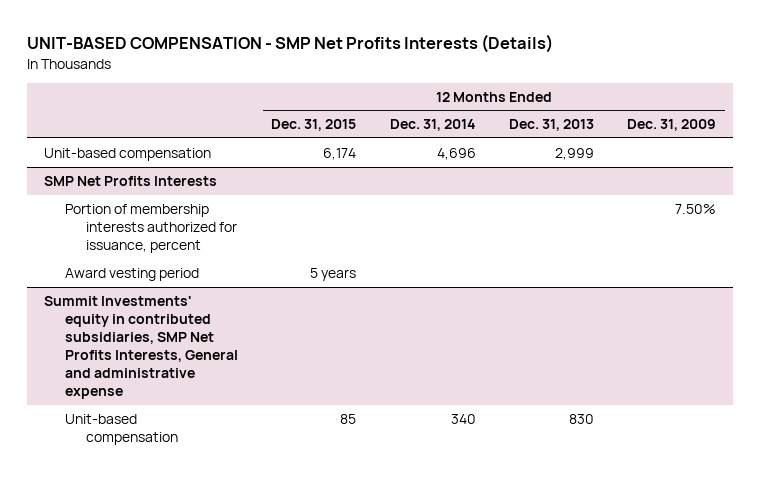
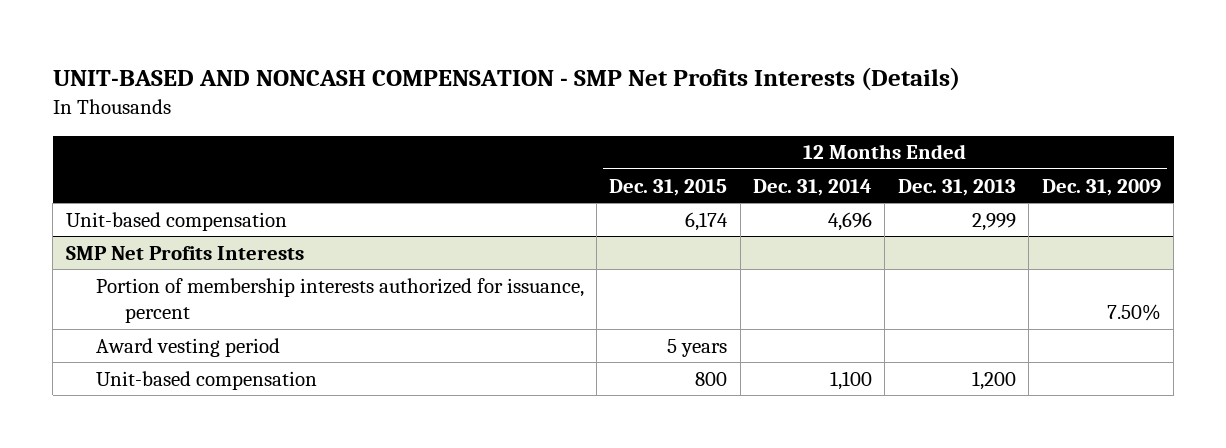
[27,34,554,54] UNIT-BASED COMPENSATION - SMP Net Profits Interests (Details) -> [52,66,960,91] UNIT-BASED AND NONCASH COMPENSATION - SMP Net Profits Interests (Details)
[44,295,238,400] Summit Investments' equity in contributed subsidiaries, SMP Net Profits Interests, General and administrative expense -> none
[340,413,357,424] 85 -> [695,371,728,386] 800
[450,413,476,424] 340 -> [830,370,873,390] 1,100
[569,413,595,424] 830 -> [971,370,1016,390] 1,200

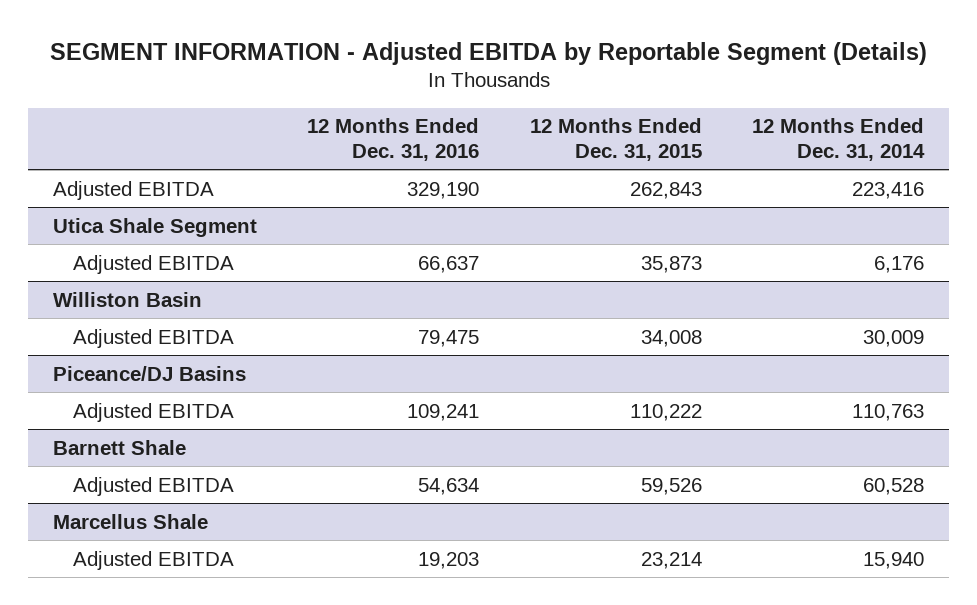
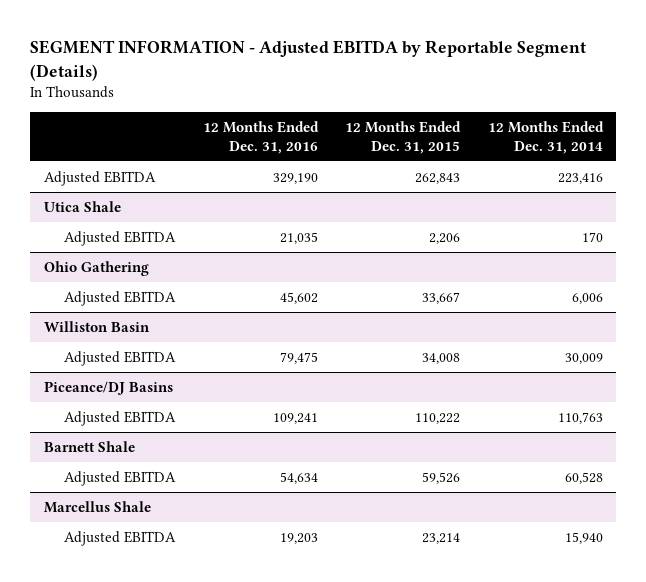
[53,217,258,237] Utica Shale Segment -> [43,200,121,212] Utica Shale
[418,255,480,273] 66,637 -> [279,231,318,244] 21,035
[640,255,702,273] 35,873 -> [429,232,461,244] 2,206
[873,255,924,273] 6,176 -> [581,231,603,242] 170
none -> [43,260,149,276] Ohio Gathering
none -> [64,290,177,306] Adjusted EBITDA

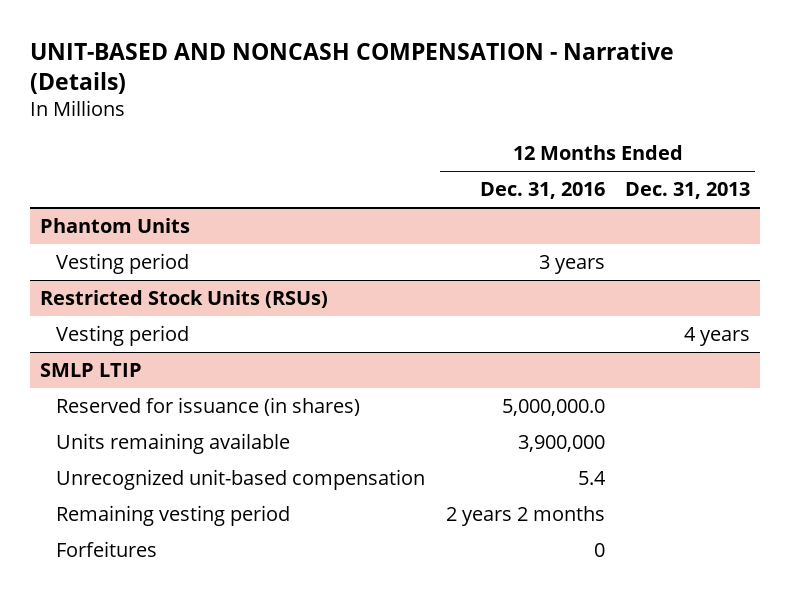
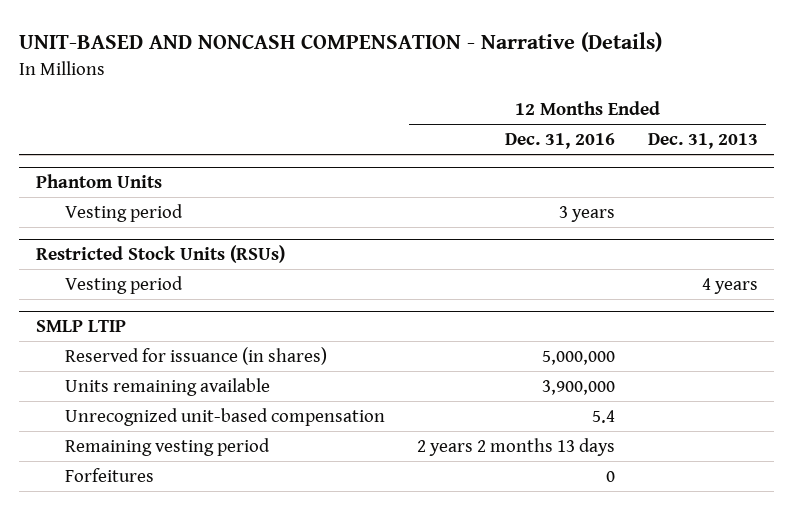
[501,398,605,416] 5,000,000.0 -> [542,350,616,365] 5,000,000
[445,505,605,526] 2 years 2 months -> [417,437,616,456] 2 years 2 months 13 days

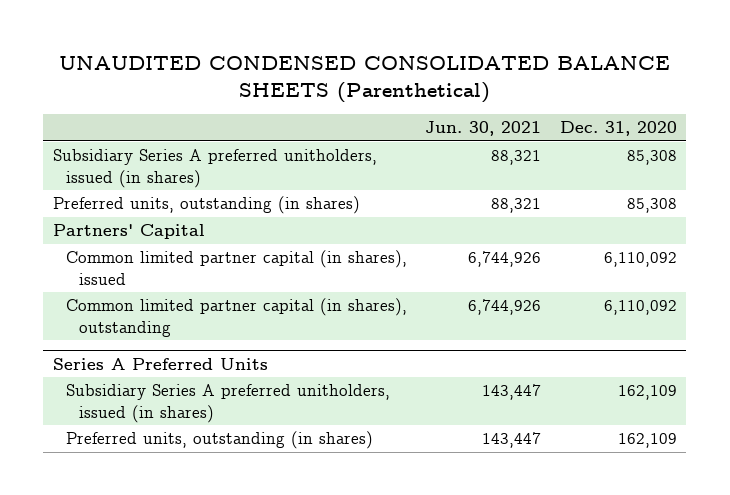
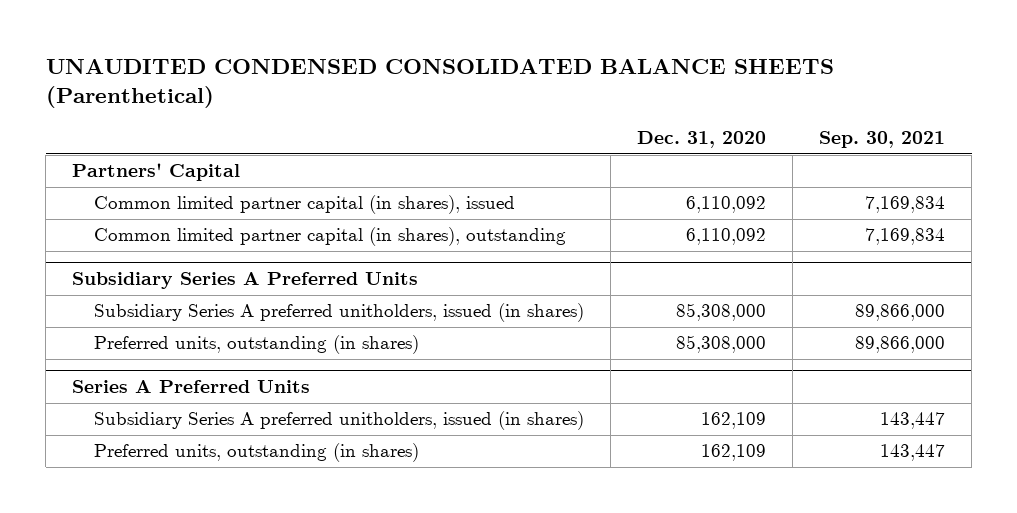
[425,121,542,137] Jun. 30, 2021 -> none
none -> [819,131,946,149] Sep. 30, 2021
[52,149,377,188] Subsidiary Series A preferred unitholders, issued (in shares) -> none
[52,196,360,215] Preferred units, outstanding (in shares) -> none
none -> [72,272,419,290] Subsidiary Series A Preferred Units
none -> [94,303,585,323] Subsidiary Series A preferred unitholders, issued (in shares)
none -> [94,335,420,355] Preferred units, outstanding (in shares)

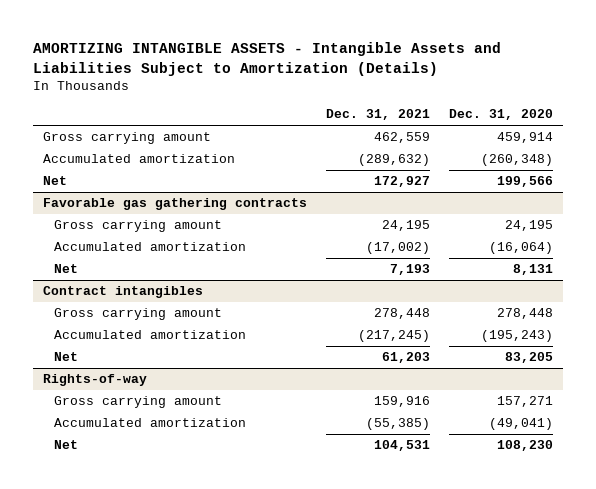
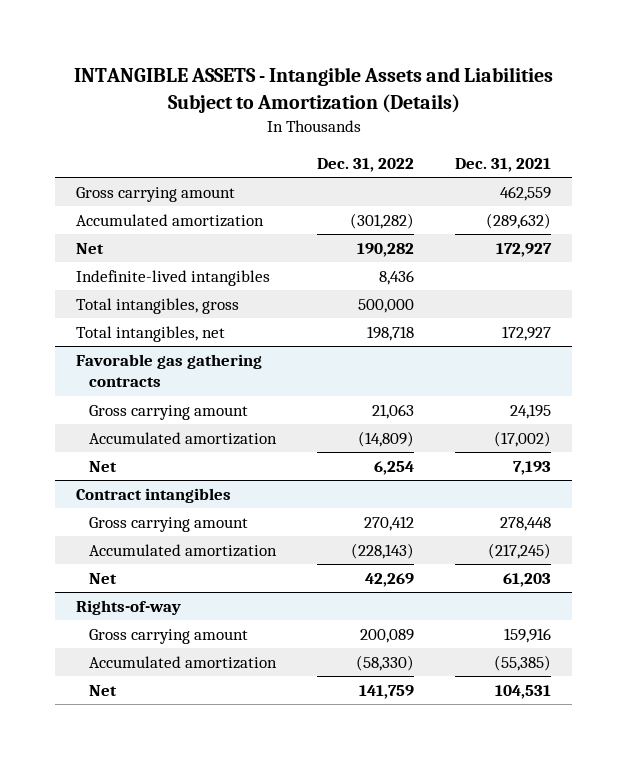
[33,42,502,77] AMORTIZING INTANGIBLE ASSETS - Intangible Assets and Liabilities Subject to Amortization (Details) -> [73,67,553,113] INTANGIBLE ASSETS - Intangible Assets and Liabilities Subject to Amortization (Details)
[449,109,554,121] Dec. 31, 2020 -> none
none -> [317,158,415,173] Dec. 31, 2022
none -> [75,269,270,286] Indefinite-lived intangibles
none -> [75,297,239,314] Total intangibles, gross
none -> [75,325,225,342] Total intangibles, net

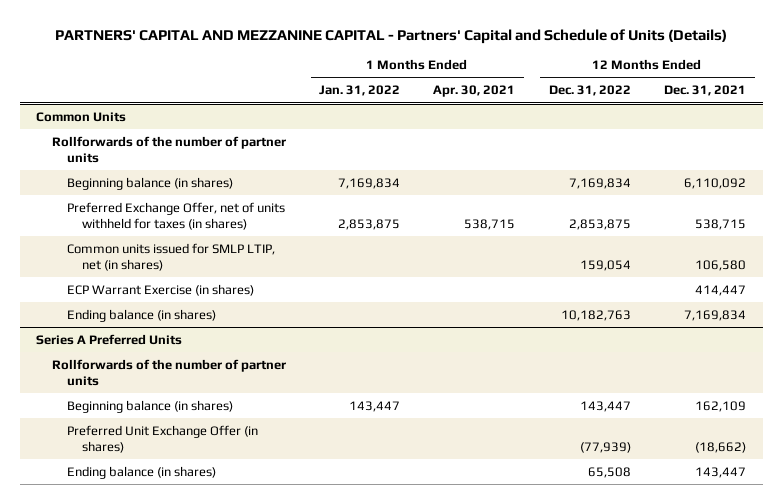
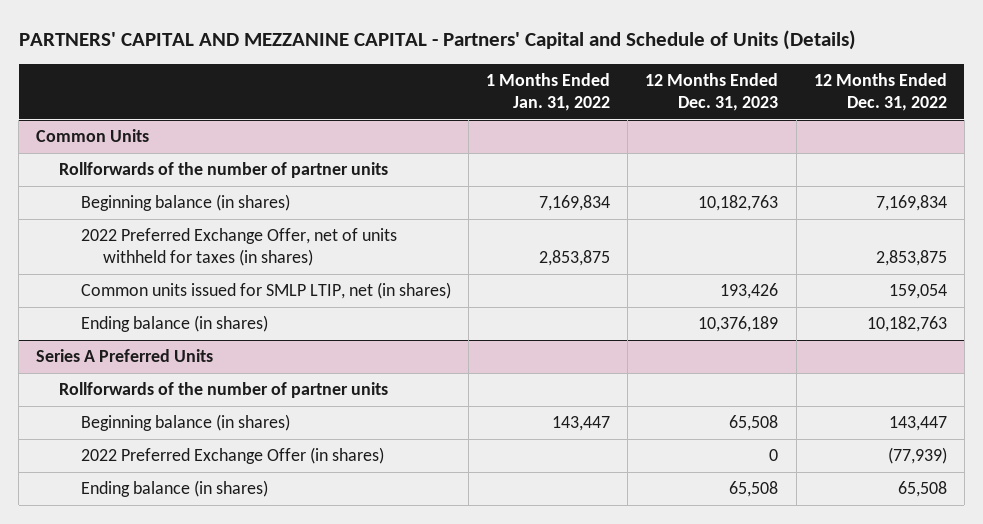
[433,85,516,98] Apr. 30, 2021 -> none
[664,85,747,97] Dec. 31, 2021 -> none
none -> [645,73,779,112] 12 Months Ended Dec. 31, 2023
[66,201,285,230] Preferred Exchange Offer, net of units withheld for taxes (in shares) -> [80,228,397,267] 2022 Preferred Exchange Offer, net of units withheld for taxes (in shares)
[66,283,254,296] ECP Warrant Exercise (in shares) -> none
[66,424,258,453] Preferred Unit Exchange Offer (in shares) -> [80,447,384,465] 2022 Preferred Exchange Offer (in shares)

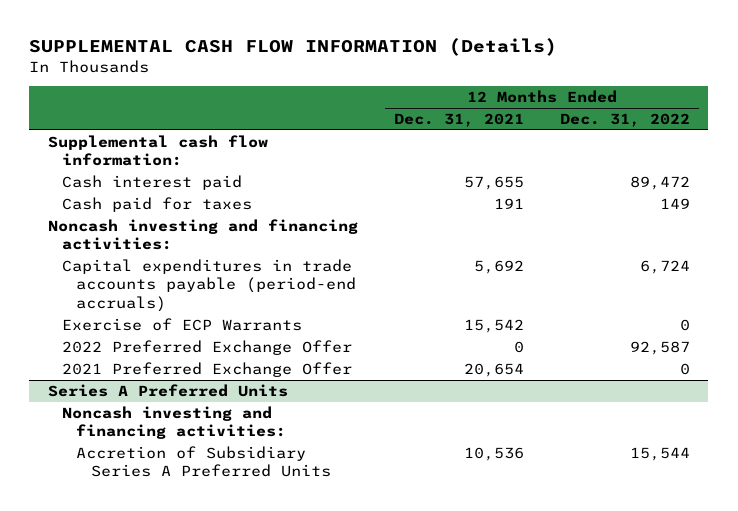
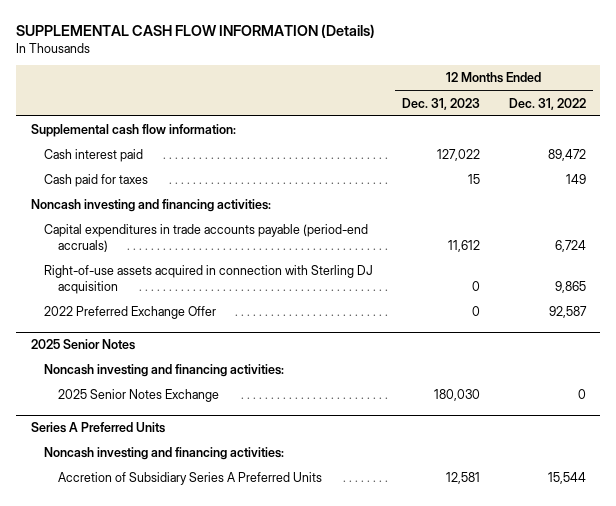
[393,113,524,128] Dec. 31, 2021 -> none
none -> [401,97,480,110] Dec. 31, 2023
[61,318,302,332] Exercise of ECP Warrants -> none
none -> [44,265,374,295] Right-of-use assets acquired in connection with Sterling DJ acquisition
[61,362,352,378] 2021 Preferred Exchange Offer -> none
none -> [30,339,135,351] 2025 Senior Notes
none -> [44,364,285,378] Noncash investing and financing activities:
none -> [57,389,219,403] 2025 Senior Notes Exchange

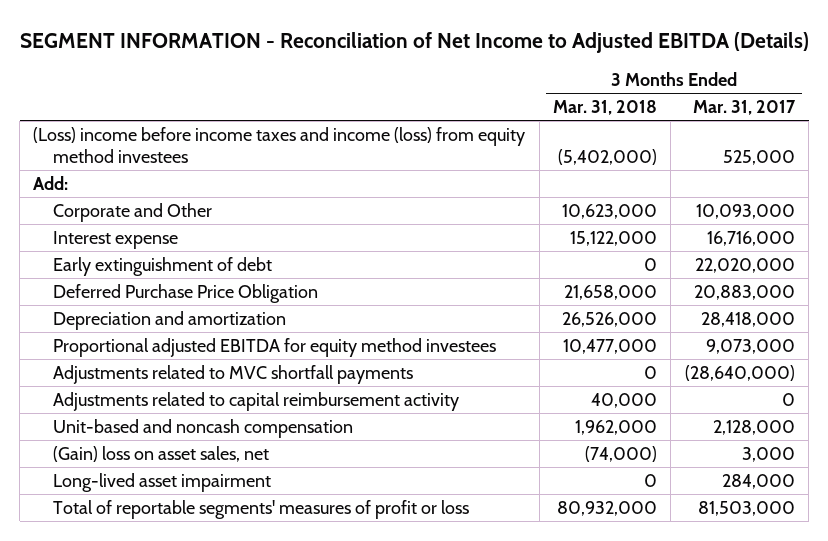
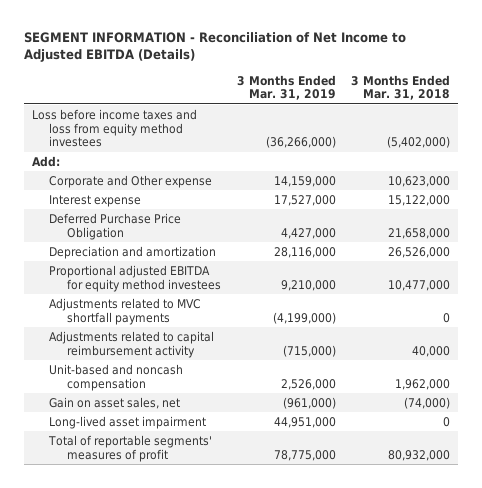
[692,100,796,116] Mar. 31, 2017 -> none
none -> [236,74,336,101] 3 Months Ended Mar. 31, 2019
[33,126,526,163] (Loss) income before income taxes and income (loss) from equity method investees -> [31,108,197,148] Loss before income taxes and loss from equity method investees
[53,202,213,222] Corporate and Other -> [49,174,213,188] Corporate and Other expense
[53,256,273,276] Early extinguishment of debt -> none
[53,445,270,462] (Gain) loss on asset sales, net -> [49,396,181,409] Gain on asset sales, net
[53,499,470,519] Total of reportable segments' measures of profit or loss -> [48,434,213,462] Total of reportable segments' measures of profit

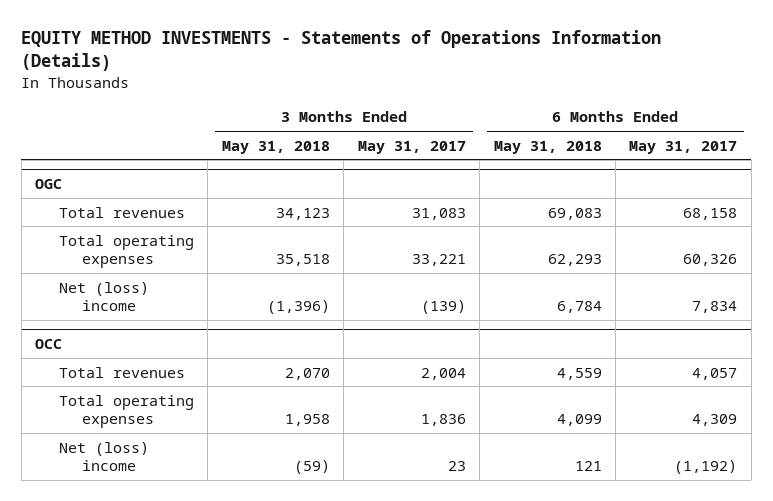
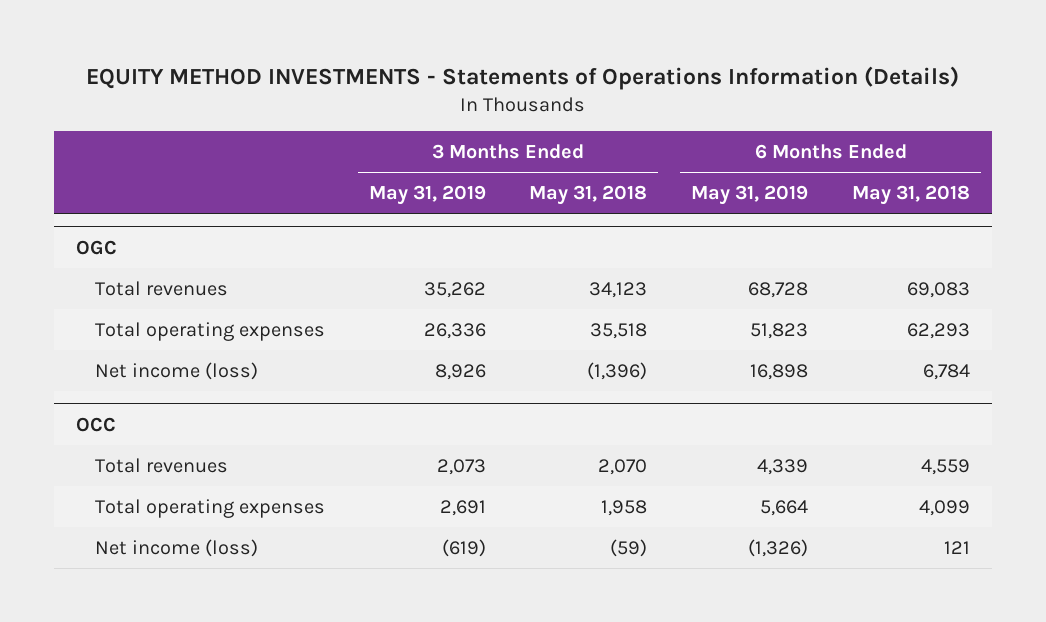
[357,140,466,154] May 31, 2017 -> none
[629,140,738,154] May 31, 2017 -> none
none -> [368,184,486,205] May 31, 2019
none -> [691,184,809,205] May 31, 2019
[58,281,149,311] Net (loss) income -> [94,361,258,380] Net income (loss)
[58,441,149,471] Net (loss) income -> [94,538,258,557] Net income (loss)

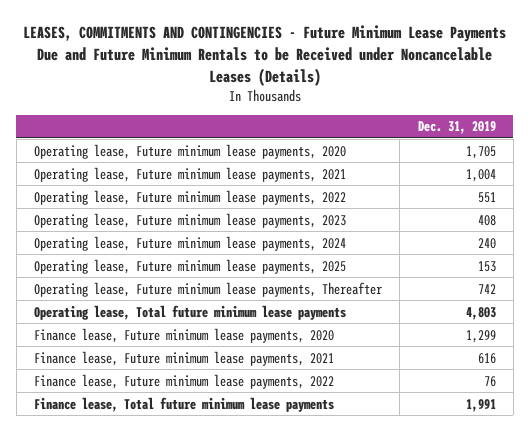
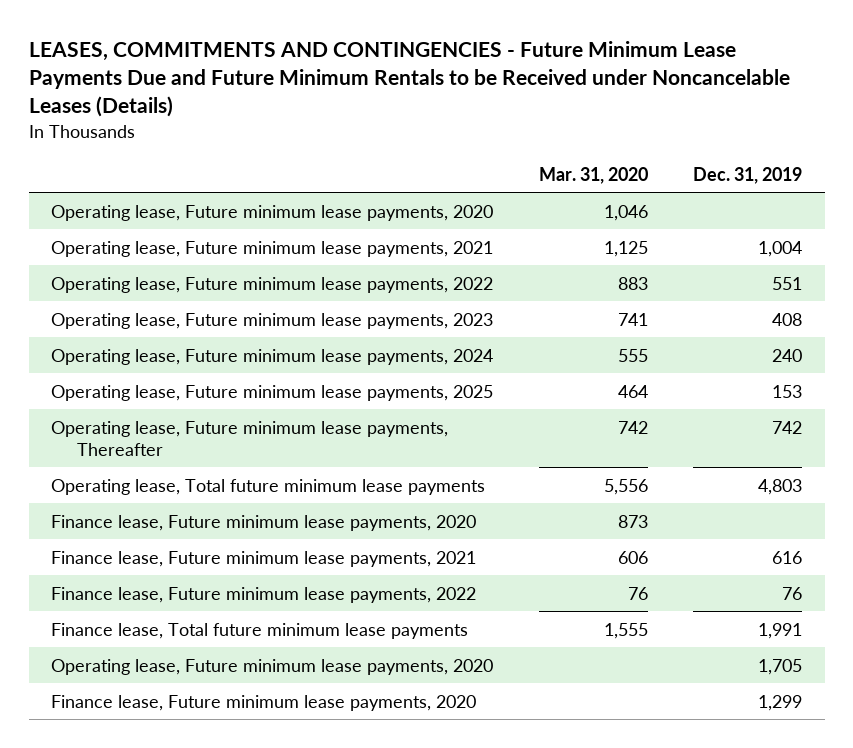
none -> [538,166,648,184] Mar. 31, 2020
none -> [51,204,494,221] Operating lease, Future minimum lease payments, 2020
none -> [51,514,477,531] Finance lease, Future minimum lease payments, 2020
[34,143,347,159] Operating lease, Future minimum lease payments, 2020 -> [51,658,494,675] Operating lease, Future minimum lease payments, 2020
[34,327,335,343] Finance lease, Future minimum lease payments, 2020 -> [51,694,477,711] Finance lease, Future minimum lease payments, 2020

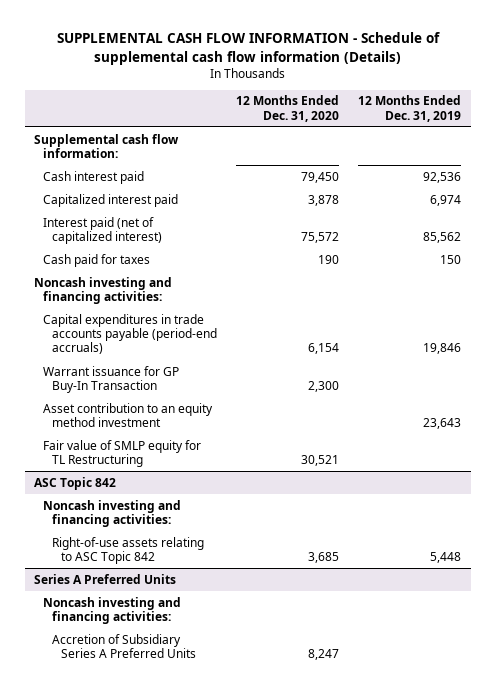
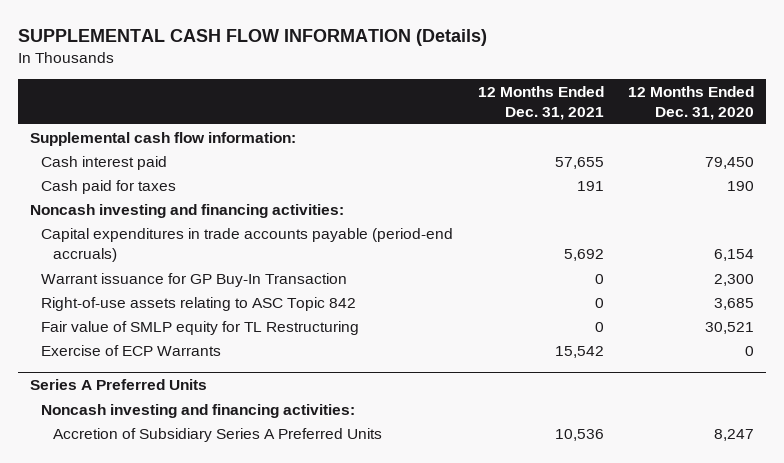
[56,32,440,65] SUPPLEMENTAL CASH FLOW INFORMATION - Schedule of supplemental cash flow information (Details) -> [17,29,487,47] SUPPLEMENTAL CASH FLOW INFORMATION (Details)
[358,95,462,122] 12 Months Ended Dec. 31, 2019 -> none
none -> [477,85,604,120] 12 Months Ended Dec. 31, 2021
[43,193,179,207] Capitalized interest paid -> none
[43,216,163,245] Interest paid (net of capitalized interest) -> none
[43,402,214,428] Asset contribution to an equity method investment -> none
[34,476,117,490] ASC Topic 842 -> none
[43,499,182,528] Noncash investing and financing activities: -> none
[43,439,202,468] Fair value of SMLP equity for TL Restructuring -> [41,320,360,335] Fair value of SMLP equity for TL Restructuring
none -> [41,344,222,356] Exercise of ECP Warrants

